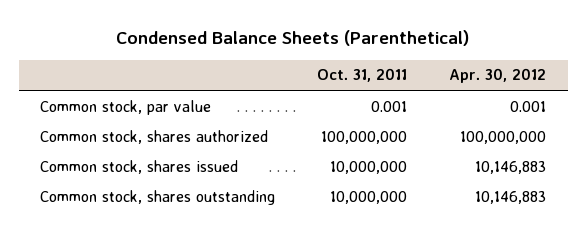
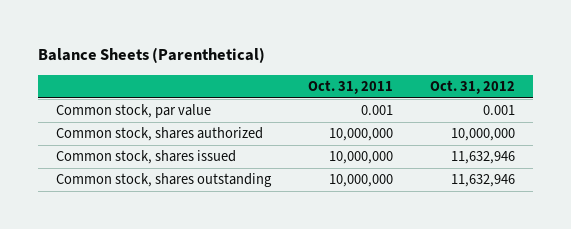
[116,29,470,46] Condensed Balance Sheets (Parenthetical) -> [38,47,266,64] Balance Sheets (Parenthetical)
[449,68,547,84] Apr. 30, 2012 -> none
none -> [430,79,516,94] Oct. 31, 2012
[321,130,408,144] 100,000,000 -> [329,128,394,142] 10,000,000

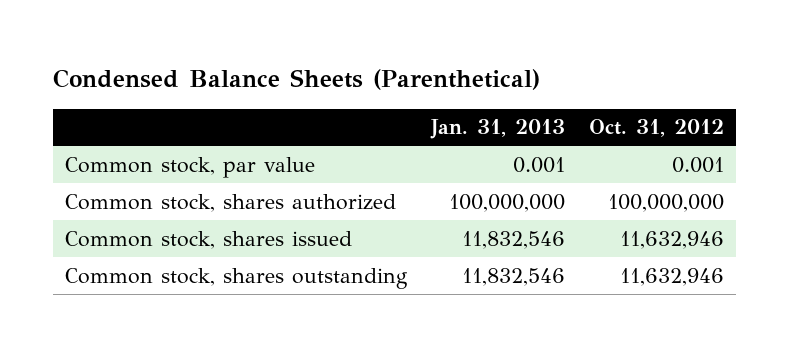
[38,47,266,64] Balance Sheets (Parenthetical) -> [53,68,541,90] Condensed Balance Sheets (Parenthetical)
[308,79,394,94] Oct. 31, 2011 -> none
none -> [430,119,566,140] Jan. 31, 2013
[451,128,516,142] 10,000,000 -> [608,193,725,212] 100,000,000

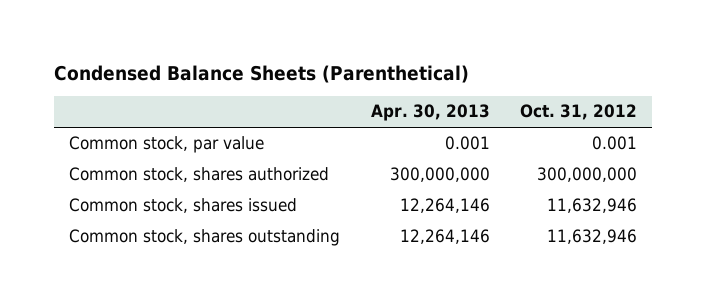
[430,119,566,140] Jan. 31, 2013 -> none
none -> [370,104,490,122] Apr. 30, 2013
[608,193,725,212] 100,000,000 -> [537,167,638,183] 300,000,000

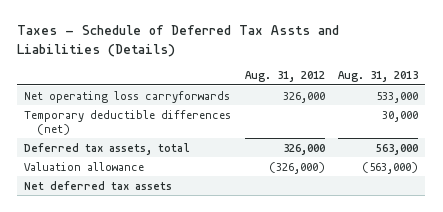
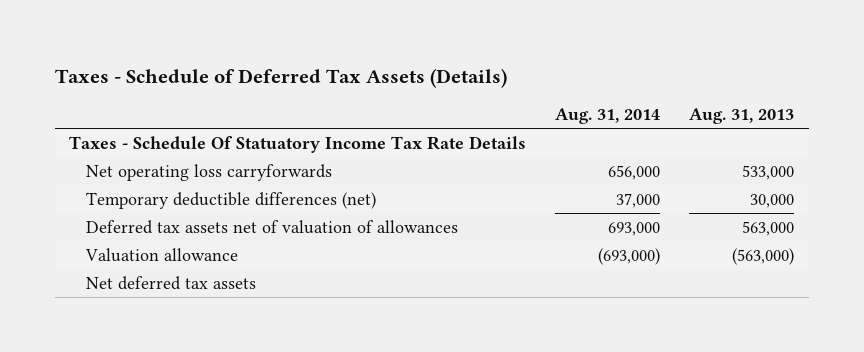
[17,25,340,57] Taxes - Schedule of Deferred Tax Assts and Liabilities (Details) -> [55,67,508,88] Taxes - Schedule of Deferred Tax Assets (Details)
[244,71,325,83] Aug. 31, 2012 -> none
none -> [555,108,661,125] Aug. 31, 2014
none -> [69,135,527,153] Taxes - Schedule Of Statuatory Income Tax Rate Details
[24,142,191,155] Deferred tax assets, total -> [85,219,458,234] Deferred tax assets net of valuation of allowances

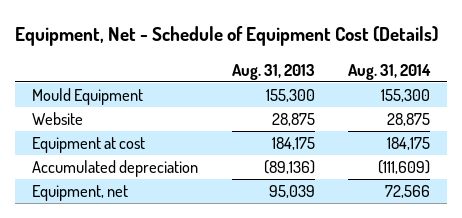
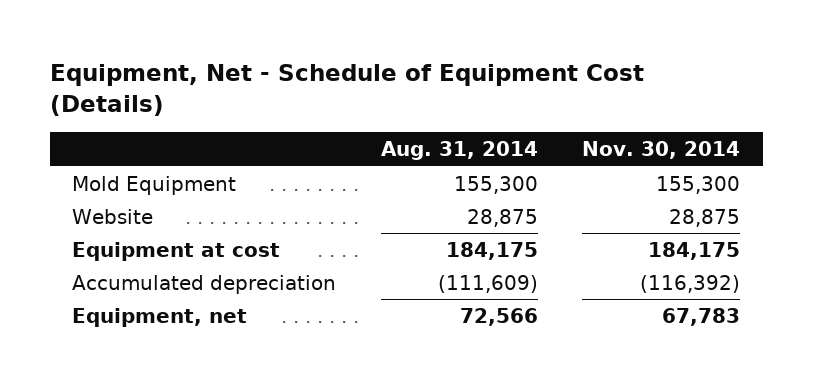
[231,63,315,80] Aug. 31, 2013 -> none
none -> [582,141,741,160] Nov. 30, 2014
[31,88,143,106] Mould Equipment -> [72,176,237,196] Mold Equipment

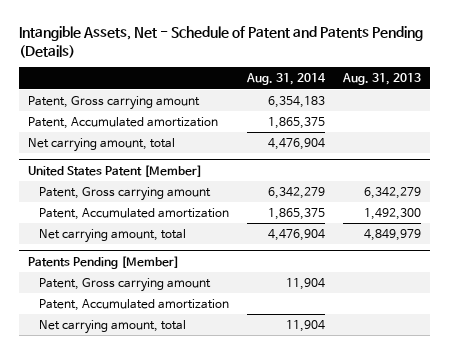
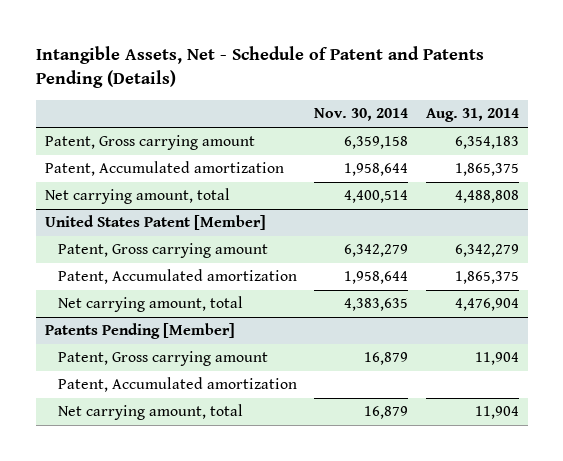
[342,73,422,86] Aug. 31, 2013 -> none
none -> [314,108,409,122] Nov. 30, 2014
[268,137,326,150] 4,476,904 -> [454,190,519,204] 4,488,808

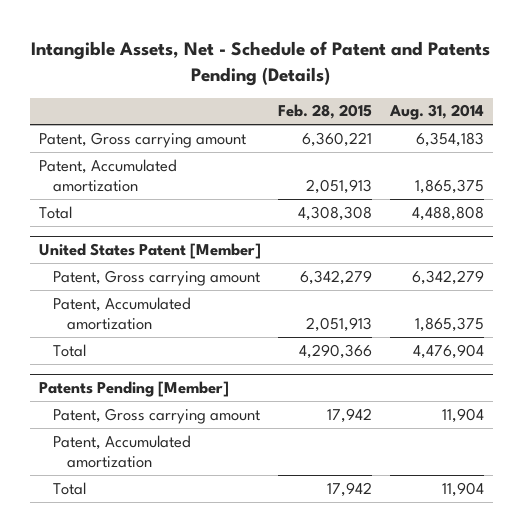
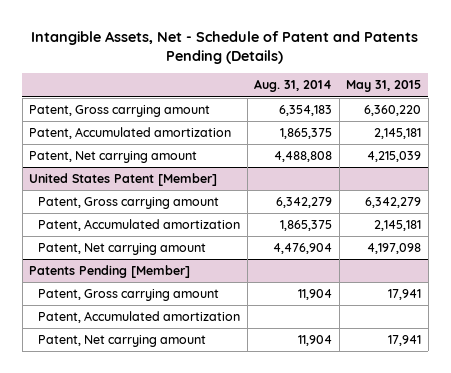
[278,104,373,120] Feb. 28, 2015 -> none
none -> [346,80,422,93] May 31, 2015
[38,205,72,219] Total -> [29,151,198,164] Patent, Net carrying amount
[52,343,86,357] Total -> [38,243,207,256] Patent, Net carrying amount
[52,481,86,495] Total -> [38,335,207,348] Patent, Net carrying amount

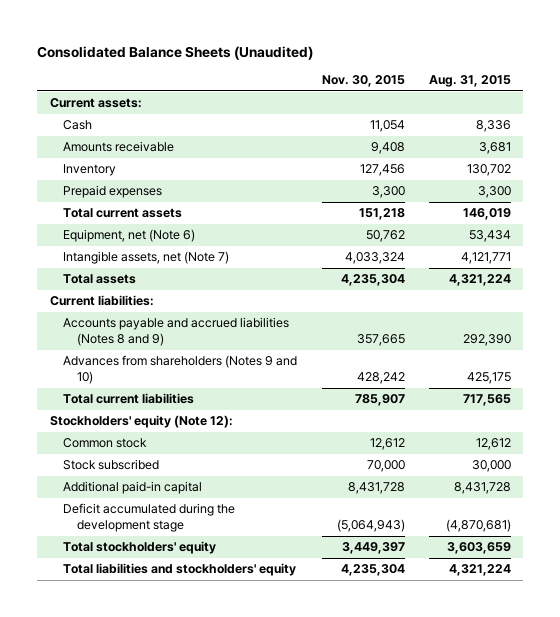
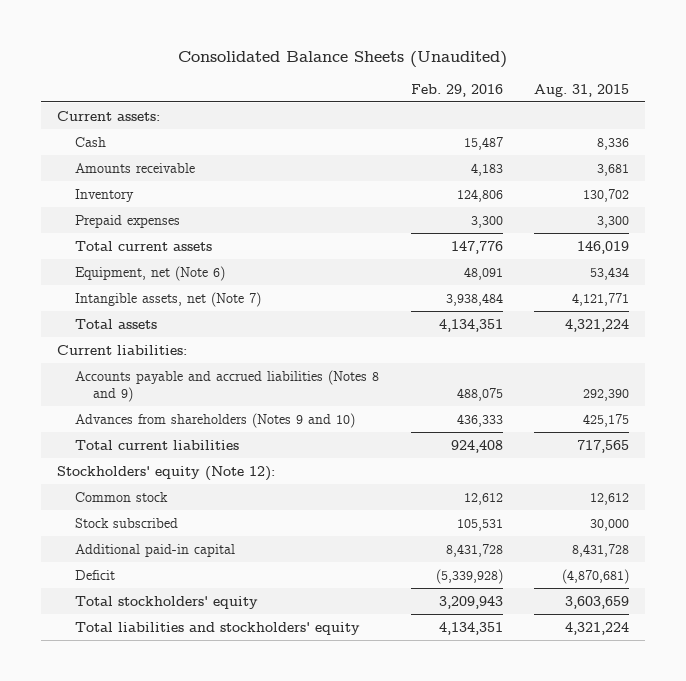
[321,75,405,88] Nov. 30, 2015 -> none
none -> [410,83,503,97] Feb. 29, 2016
[63,503,236,533] Deficit accumulated during the development stage -> [75,569,116,580] Deficit

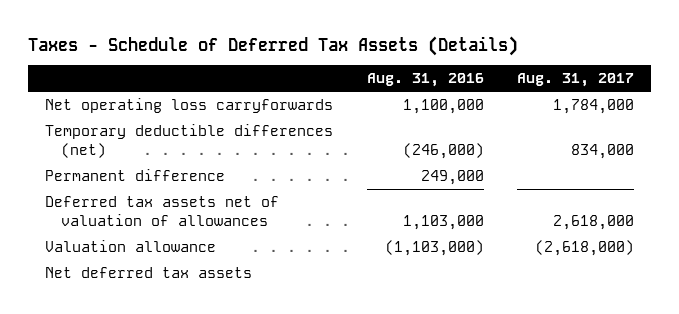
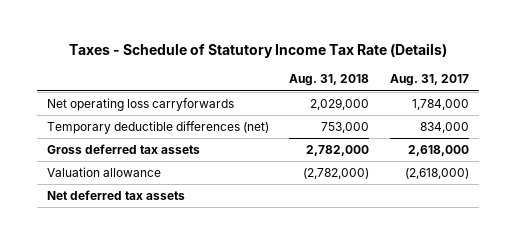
[28,35,519,56] Taxes - Schedule of Deferred Tax Assets (Details) -> [68,43,447,59] Taxes - Schedule of Statutory Income Tax Rate (Details)
[366,73,484,88] Aug. 31, 2016 -> none
none -> [289,74,370,87] Aug. 31, 2018
[44,169,225,182] Permanent difference -> none
[44,196,279,226] Deferred tax assets net of valuation of allowances -> [46,144,200,155] Gross deferred tax assets

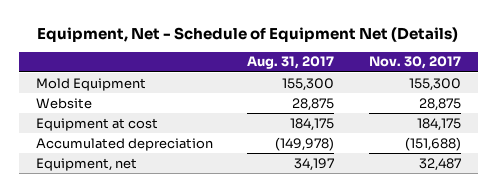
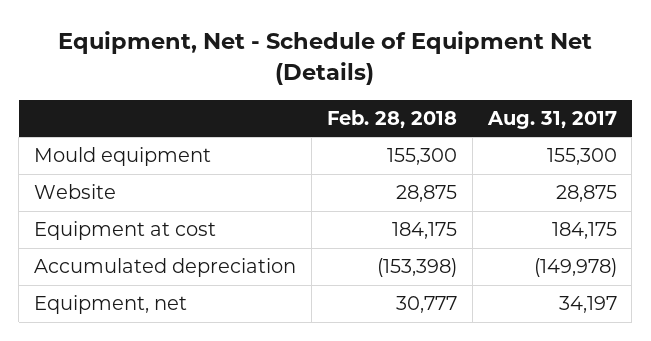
[368,56,461,70] Nov. 30, 2017 -> none
none -> [326,109,457,128] Feb. 28, 2018
[35,77,146,91] Mold Equipment -> [34,147,212,167] Mould equipment

